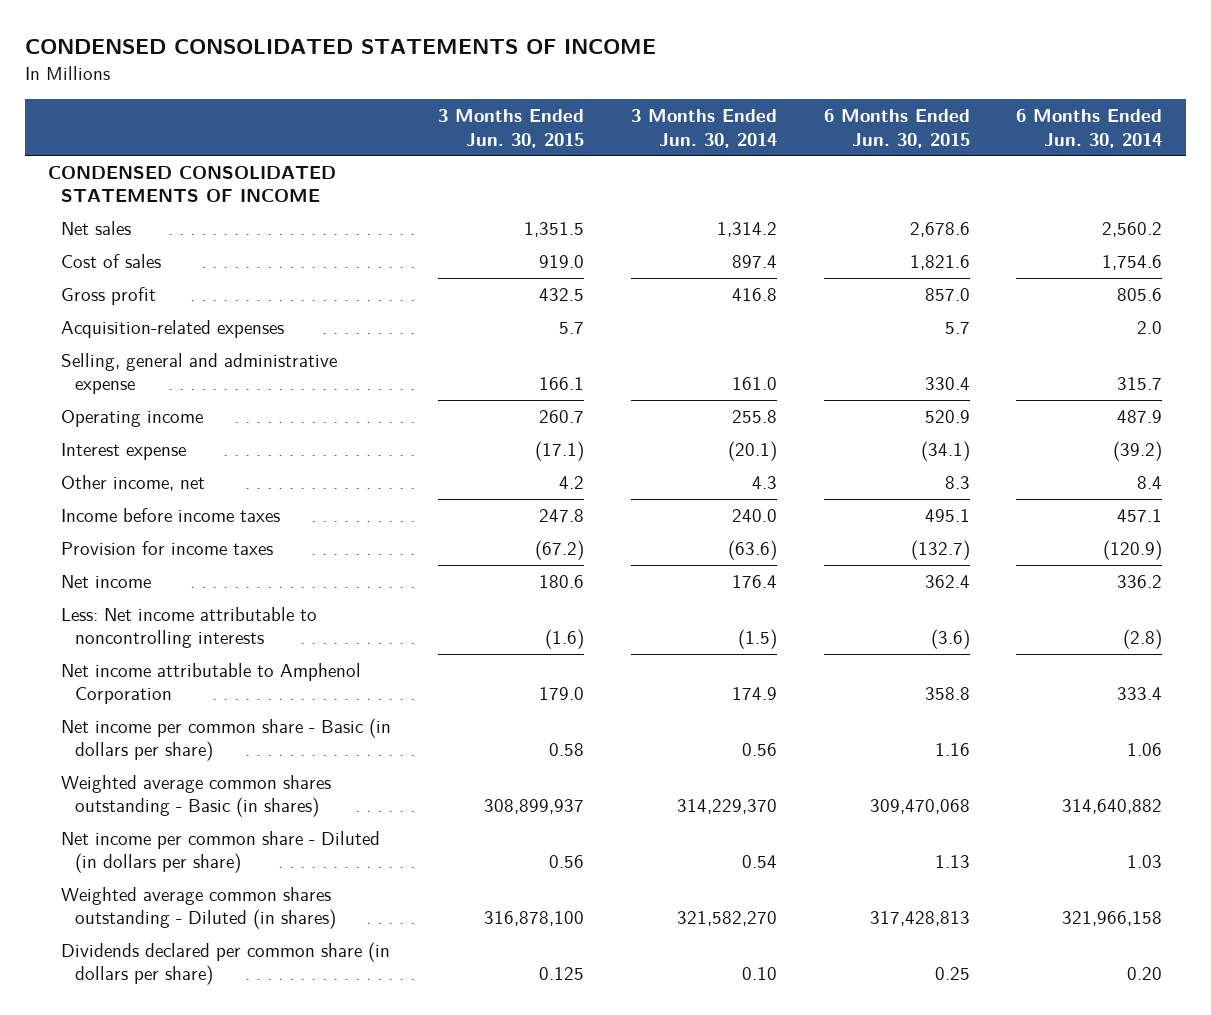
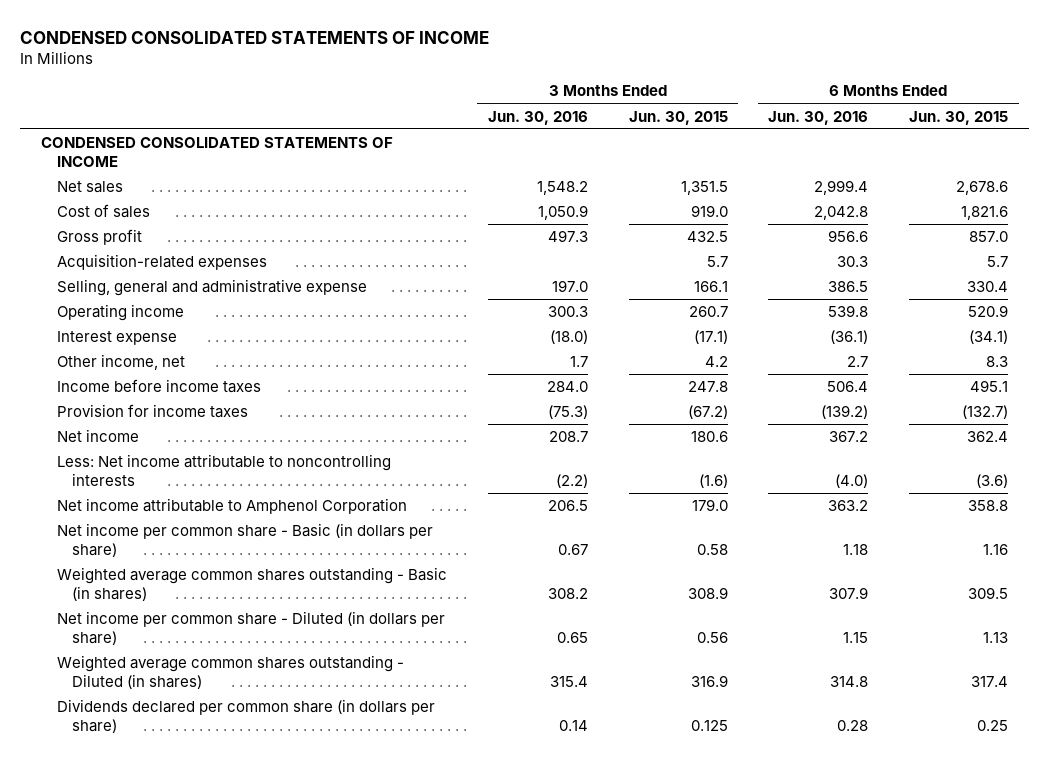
[630,109,777,148] 3 Months Ended Jun. 30, 2014 -> none
[1016,109,1163,148] 6 Months Ended Jun. 30, 2014 -> none
none -> [487,110,588,125] Jun. 30, 2016
none -> [768,110,869,125] Jun. 30, 2016
[484,799,585,815] 308,899,937 -> [687,586,728,599] 308.9
[869,799,970,815] 309,470,068 -> [968,586,1009,599] 309.5
[484,911,585,927] 316,878,100 -> [690,674,728,687] 316.9
[869,911,970,927] 317,428,813 -> [971,675,1009,687] 317.4

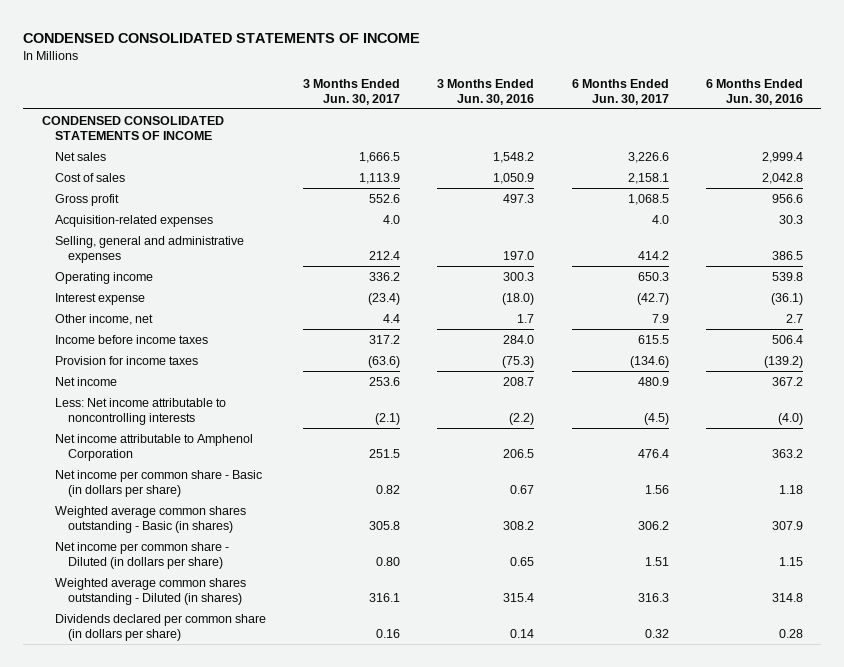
[628,110,728,125] Jun. 30, 2015 -> none
[909,110,1009,125] Jun. 30, 2015 -> none
none -> [303,78,401,105] 3 Months Ended Jun. 30, 2017
none -> [571,78,669,105] 6 Months Ended Jun. 30, 2017
[56,278,367,296] Selling, general and administrative expense -> [54,235,244,263] Selling, general and administrative expenses

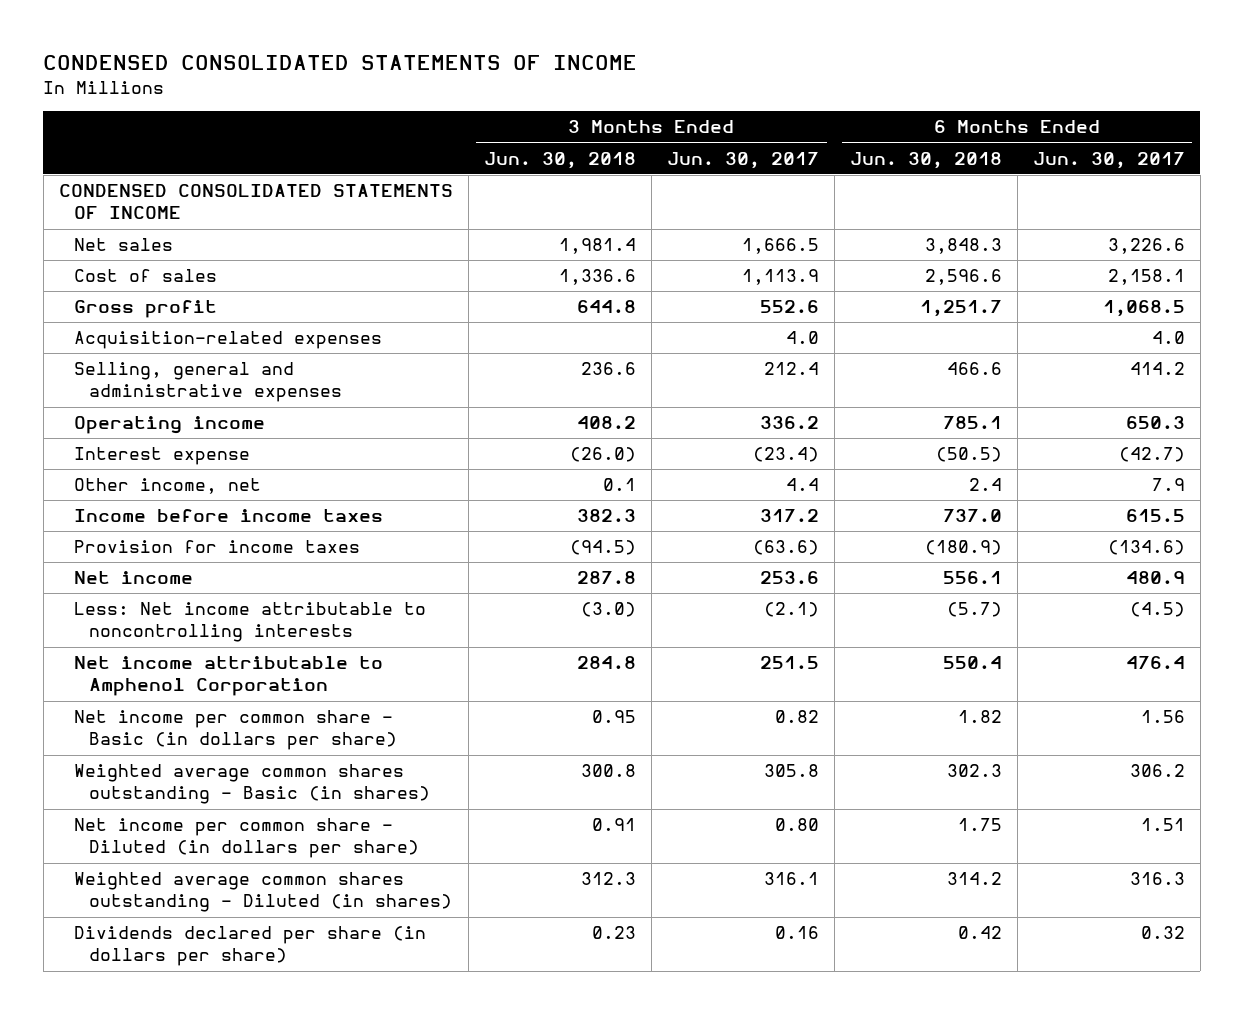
[437,78,535,105] 3 Months Ended Jun. 30, 2016 -> none
[705,78,803,105] 6 Months Ended Jun. 30, 2016 -> none
none -> [483,151,636,169] Jun. 30, 2018
none -> [849,151,1002,169] Jun. 30, 2018
[54,613,266,641] Dividends declared per common share (in dollars per share) -> [74,926,427,967] Dividends declared per share (in dollars per share)

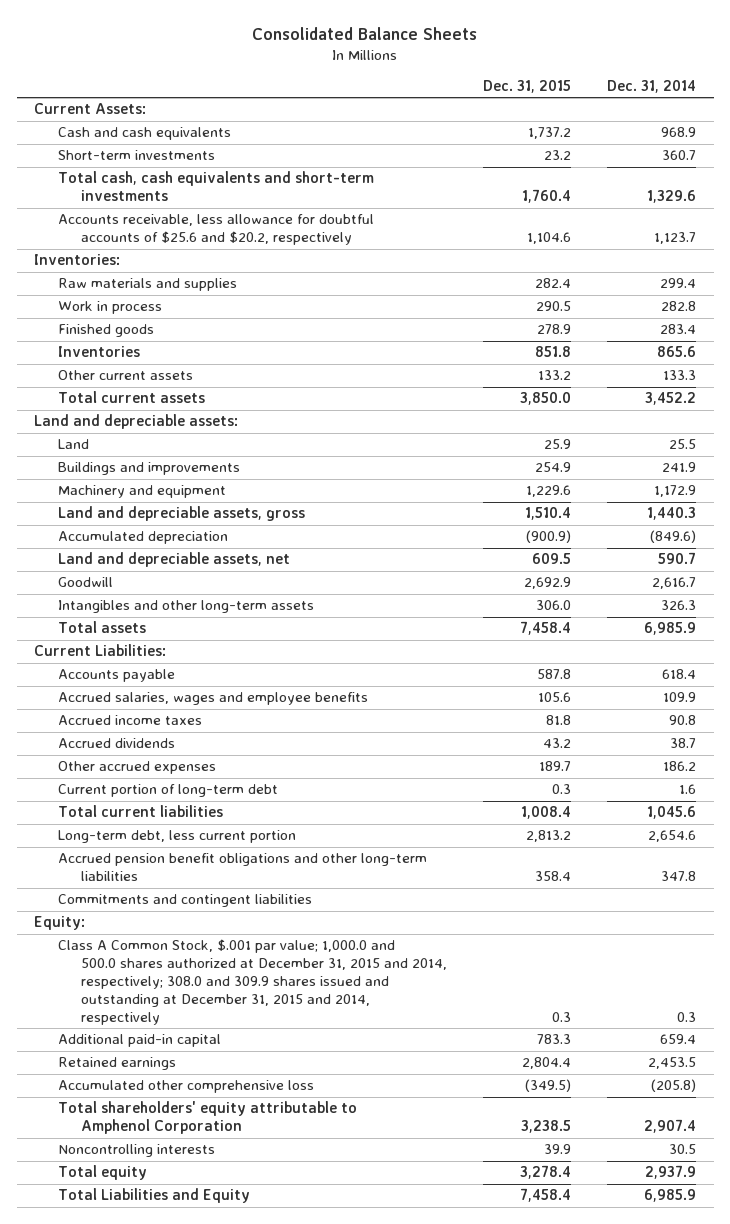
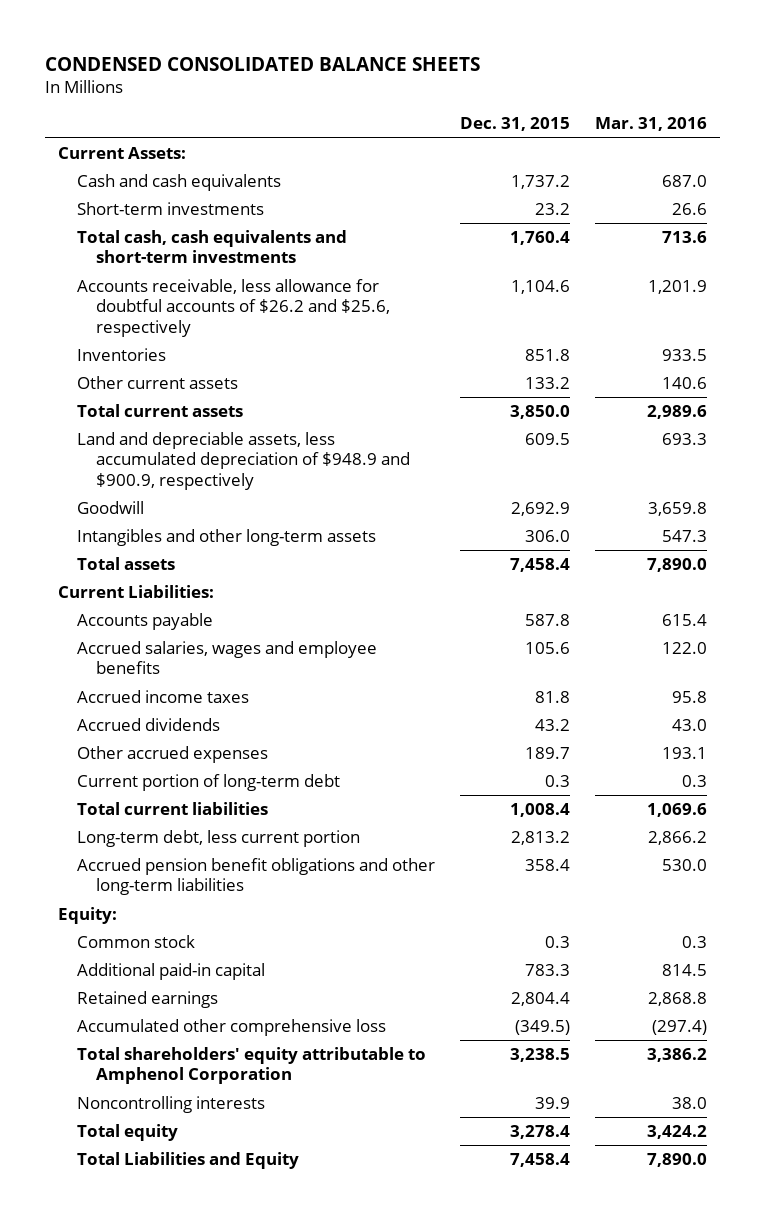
[252,26,478,40] Consolidated Balance Sheets -> [45,56,481,71] CONDENSED CONSOLIDATED BALANCE SHEETS
[606,79,696,93] Dec. 31, 2014 -> none
none -> [594,117,707,132] Mar. 31, 2016
[34,254,121,266] Inventories: -> none
[57,278,237,292] Raw materials and supplies -> none
[57,301,162,315] Work in process -> none
[57,324,154,338] Finished goods -> none
[57,214,374,246] Accounts receivable, less allowance for doubtful accounts of $25.6 and $20.2, respectively -> [76,279,390,337] Accounts receivable, less allowance for doubtful accounts of $26.2 and $25.6, respectively
[34,414,239,430] Land and depreciable assets: -> none
[57,439,89,450] Land -> none
[57,462,240,476] Buildings and improvements -> none
[57,485,226,499] Machinery and equipment -> none
[57,506,305,522] Land and depreciable assets, gross -> none
[57,531,228,545] Accumulated depreciation -> none
[57,552,290,568] Land and depreciable assets, net -> [76,432,410,490] Land and depreciable assets, less accumulated depreciation of $948.9 and $900.9, respectively
[57,894,312,908] Commitments and contingent liabilities -> none
[57,939,448,1025] Class A Common Stock, $.001 par value; 1,000.0 and 500.0 shares authorized at December 31, 2015 and 2014, respectively; 308.0 and 309.9 shares issued and outstanding at December 31, 2015 and 2014, respectively -> [76,935,195,949] Common stock

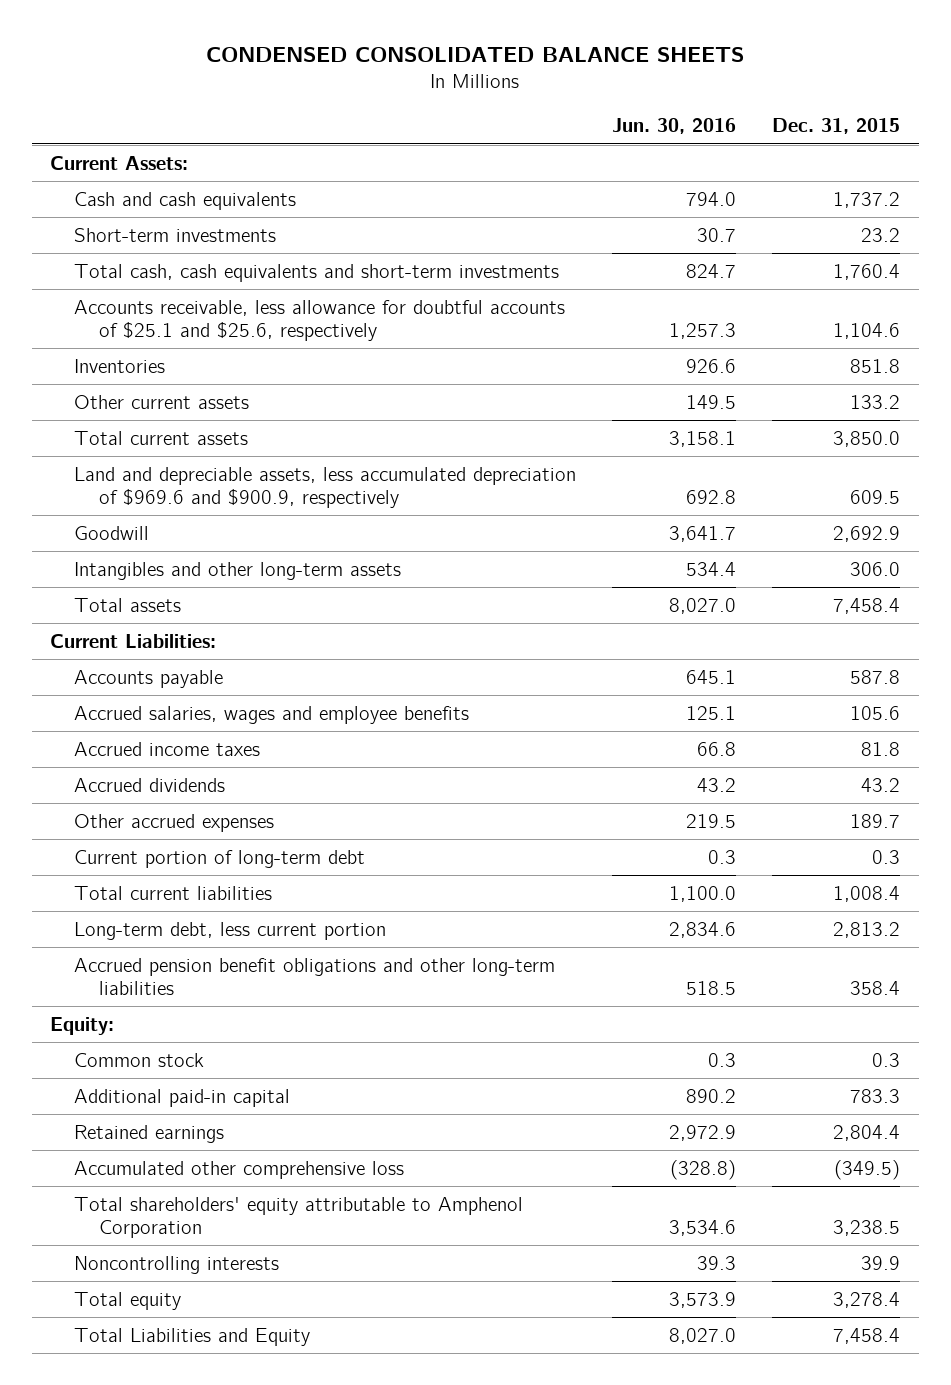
[594,117,707,132] Mar. 31, 2016 -> none
none -> [612,118,737,135] Jun. 30, 2016
[76,279,390,337] Accounts receivable, less allowance for doubtful accounts of $26.2 and $25.6, respectively -> [74,299,566,341] Accounts receivable, less allowance for doubtful accounts of $25.1 and $25.6, respectively
[76,432,410,490] Land and depreciable assets, less accumulated depreciation of $948.9 and $900.9, respectively -> [74,466,577,508] Land and depreciable assets, less accumulated depreciation of $969.6 and $900.9, respectively

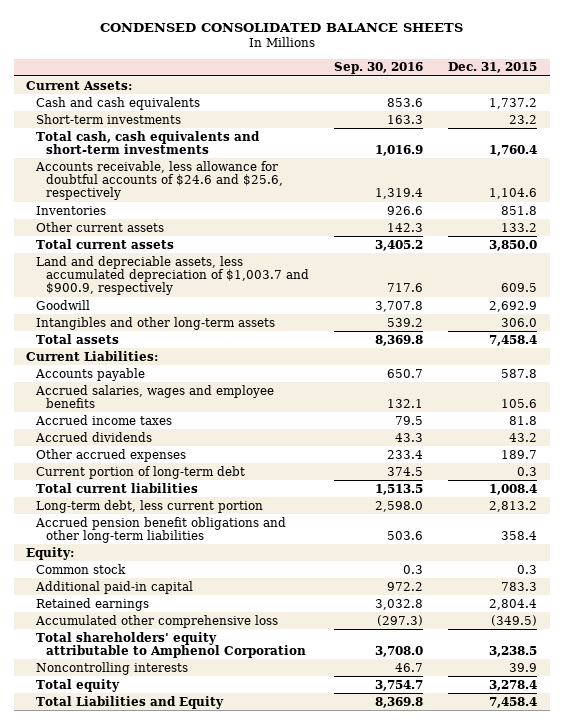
[612,118,737,135] Jun. 30, 2016 -> none
none -> [334,62,424,75] Sep. 30, 2016
[74,299,566,341] Accounts receivable, less allowance for doubtful accounts of $25.1 and $25.6, respectively -> [35,160,284,201] Accounts receivable, less allowance for doubtful accounts of $24.6 and $25.6, respectively
[74,466,577,508] Land and depreciable assets, less accumulated depreciation of $969.6 and $900.9, respectively -> [36,255,310,296] Land and depreciable assets, less accumulated depreciation of $1,003.7 and $900.9, respectively

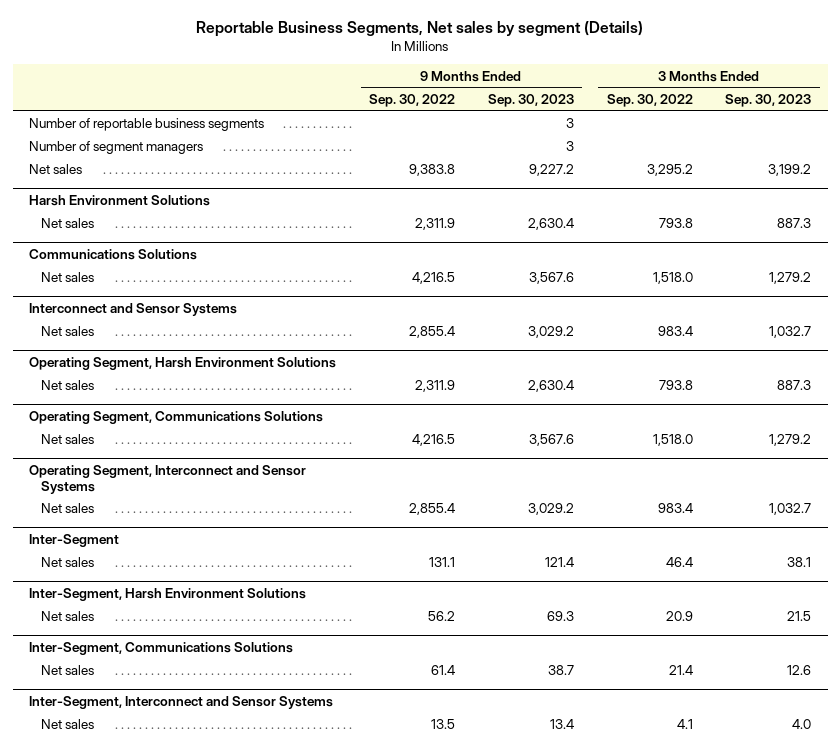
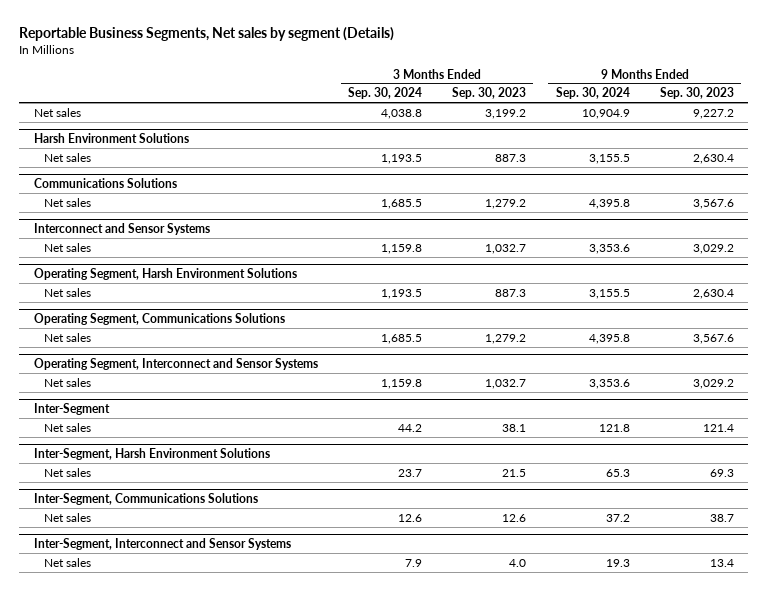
[368,94,455,108] Sep. 30, 2022 -> none
[606,94,693,108] Sep. 30, 2022 -> none
none -> [348,87,423,100] Sep. 30, 2024
none -> [555,87,630,100] Sep. 30, 2024
[28,118,264,132] Number of reportable business segments -> none
[28,141,203,155] Number of segment managers -> none

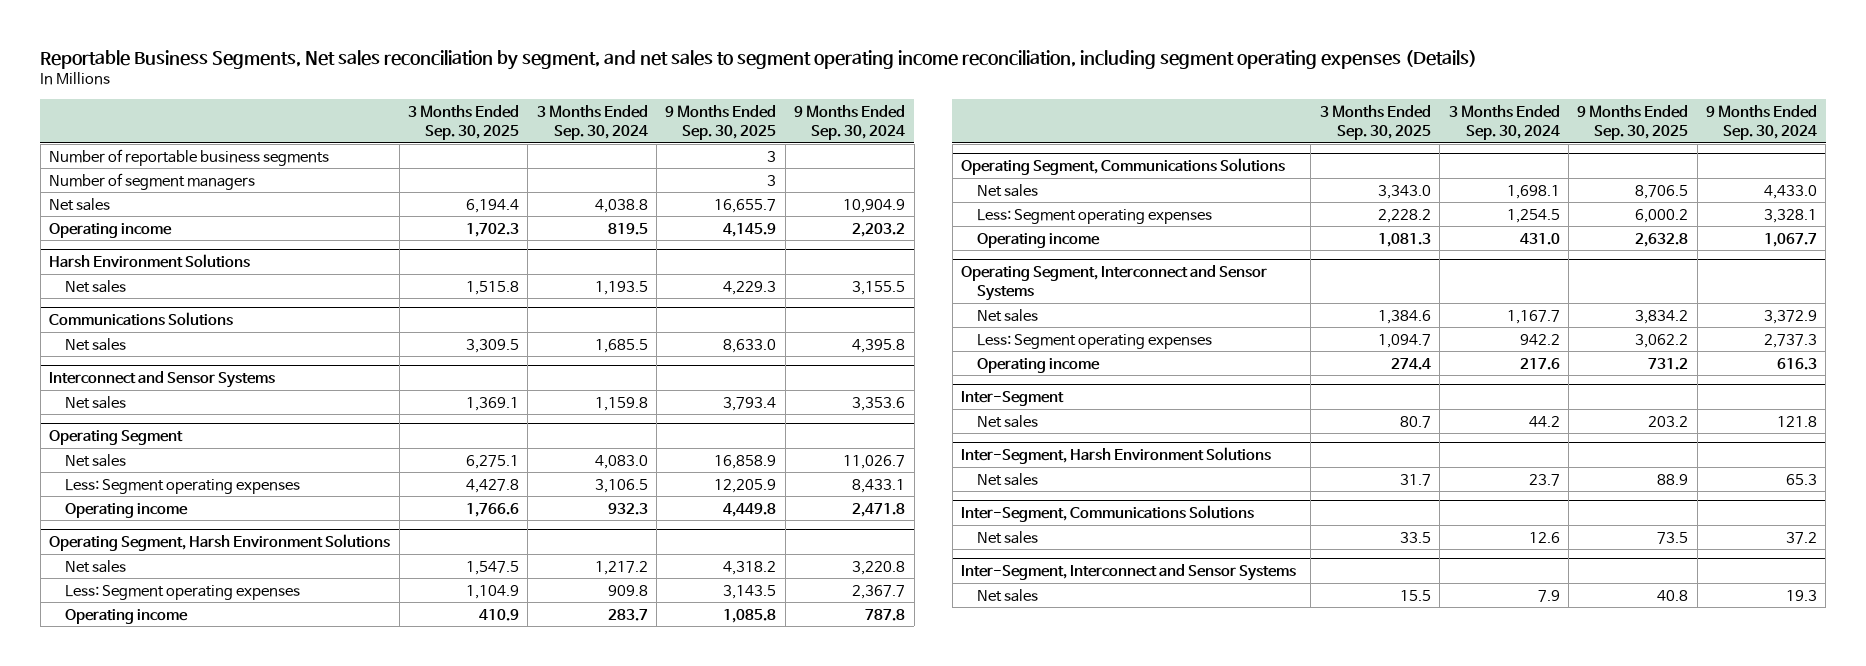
[19,26,395,41] Reportable Business Segments, Net sales by segment (Details) -> [40,49,1478,70] Reportable Business Segments, Net sales reconciliation by segment, and net sales to segment operating income reconciliation, including segment operating expenses (Details)
[451,87,526,100] Sep. 30, 2023 -> none
[659,87,734,100] Sep. 30, 2023 -> none
none -> [407,105,519,140] 3 Months Ended Sep. 30, 2025
none -> [665,105,777,140] 9 Months Ended Sep. 30, 2025
none -> [49,148,330,166] Number of reportable business segments
none -> [49,172,256,190] Number of segment managers
none -> [49,222,173,238] Operating income
none -> [49,430,184,446] Operating Segment
none -> [65,453,127,467] Net sales
none -> [65,478,301,494] Less: Segment operating expenses
none -> [65,502,189,518] Operating income
[381,288,423,299] 1,193.5 -> [594,560,648,575] 1,217.2
[588,288,630,299] 3,155.5 -> [852,560,906,575] 3,220.8
none -> [65,584,301,600] Less: Segment operating expenses
none -> [65,608,189,624] Operating income
[381,333,423,344] 1,685.5 -> [1506,184,1560,199] 1,698.1
[588,333,630,344] 4,395.8 -> [1764,184,1818,199] 4,433.0
none -> [977,208,1213,224] Less: Segment operating expenses
none -> [977,232,1101,248] Operating income
[381,378,423,389] 1,159.8 -> [1506,309,1560,324] 1,167.7
[588,378,630,389] 3,353.6 -> [1764,309,1818,324] 3,372.9
none -> [977,333,1213,349] Less: Segment operating expenses
none -> [977,357,1101,373] Operating income

